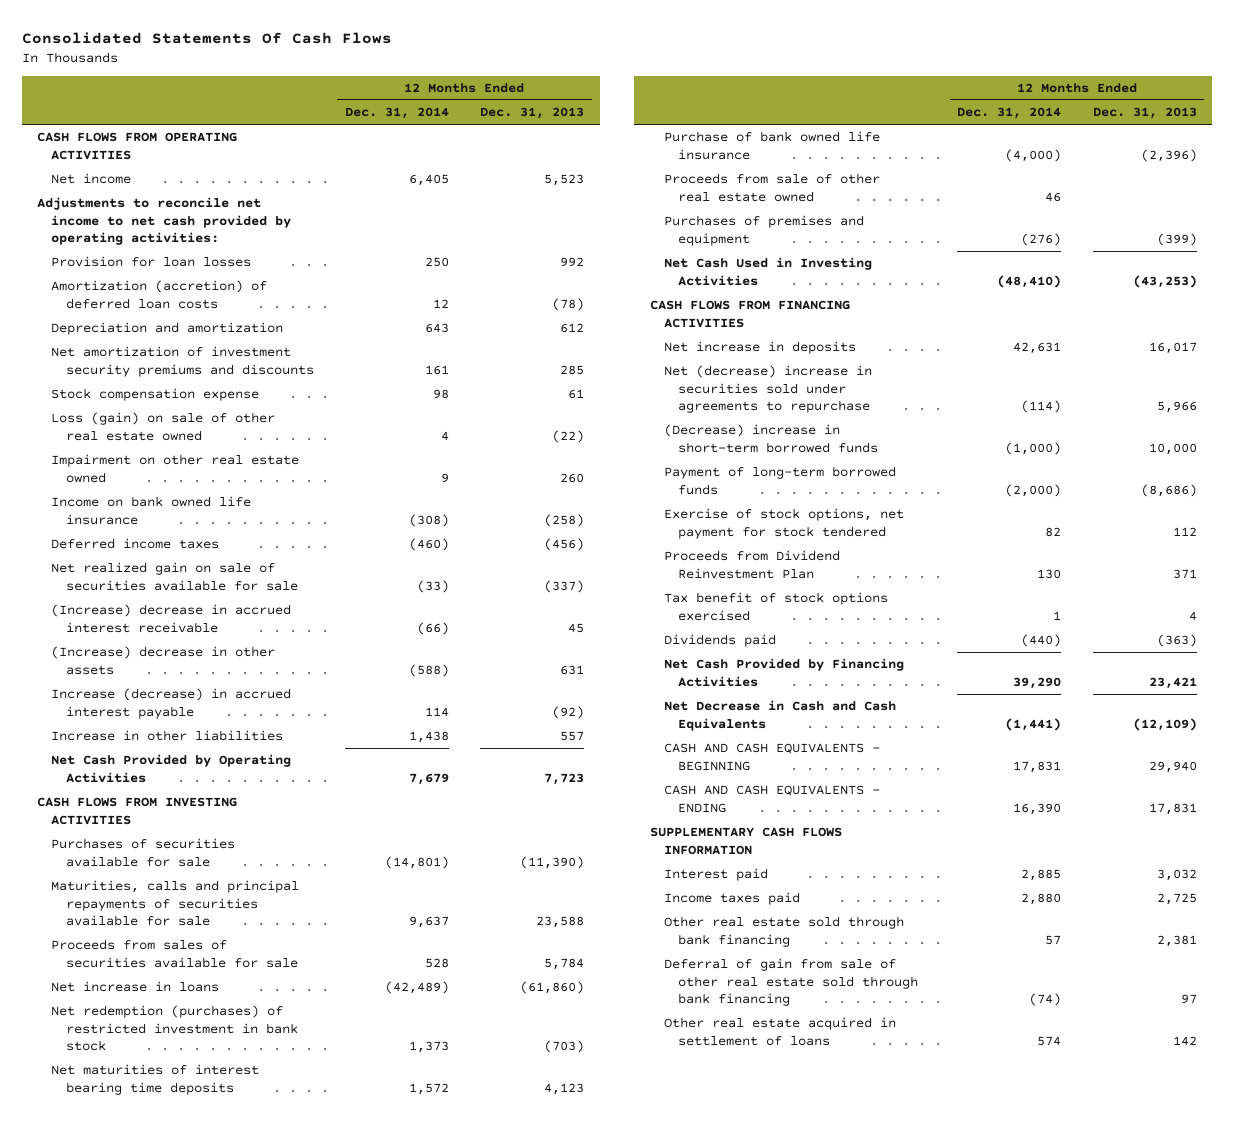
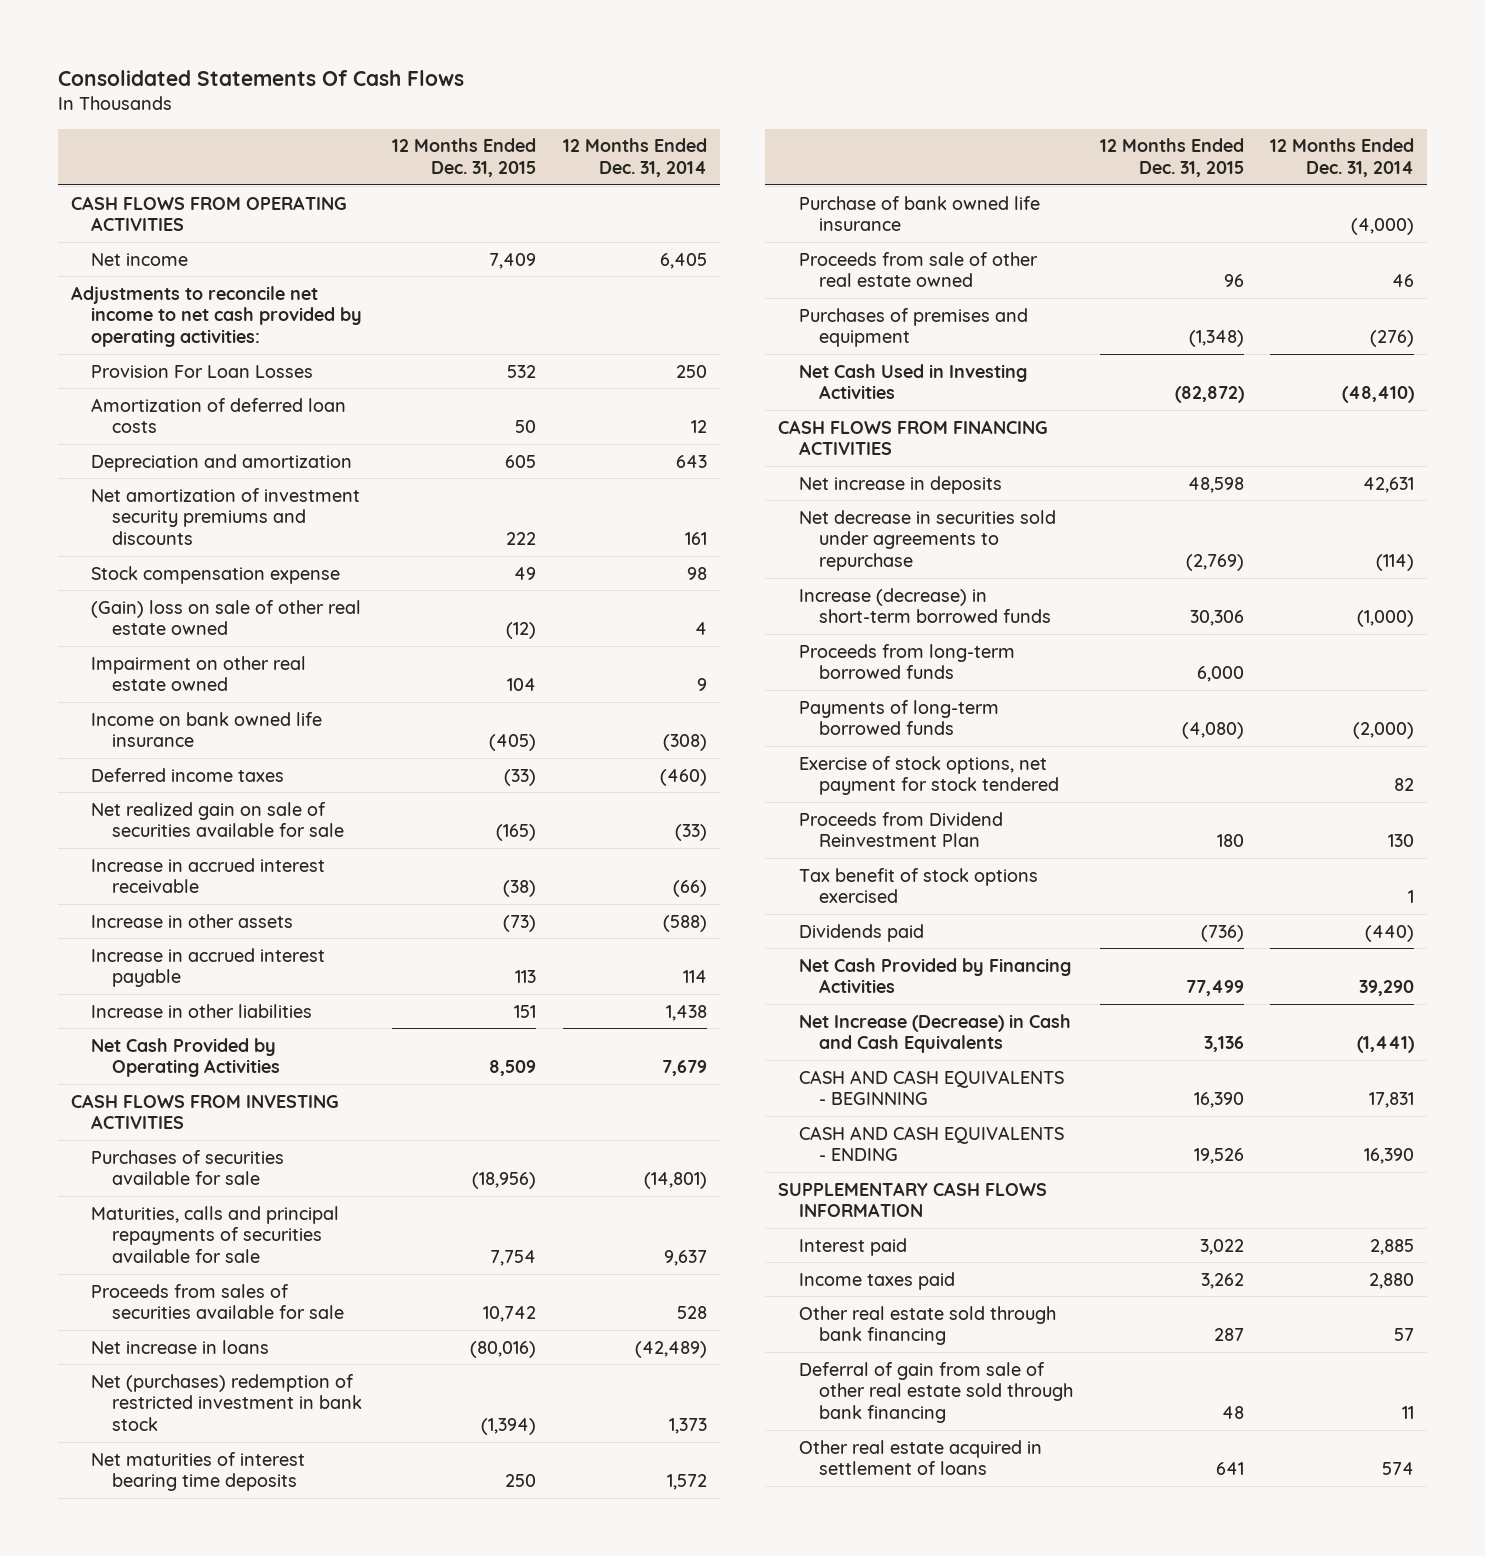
[480,107,585,120] Dec. 31, 2013 -> none
none -> [392,138,537,177] 12 Months Ended Dec. 31, 2015
[51,256,252,268] Provision for loan losses -> [91,364,314,378] Provision For Loan Losses
[51,280,268,309] Amortization (accretion) of deferred loan costs -> [91,397,347,434] Amortization of deferred loan costs
[51,412,276,441] Loss (gain) on sale of other real estate owned -> [91,599,362,636] (Gain) loss on sale of other real estate owned
[51,604,292,633] (Increase) decrease in accrued interest receivable -> [91,857,326,894] Increase in accrued interest receivable
[51,646,276,675] (Increase) decrease in other assets -> [91,913,294,928] Increase in other assets
[51,688,292,719] Increase (decrease) in accrued interest payable -> [91,947,326,988] Increase in accrued interest payable
[51,1005,298,1052] Net redemption (purchases) of restricted investment in bank stock -> [91,1373,362,1432] Net (purchases) redemption of restricted investment in bank stock
[664,365,873,414] Net (decrease) increase in securities sold under agreements to repurchase -> [798,509,1056,572] Net decrease in securities sold under agreements to repurchase
[664,424,879,453] (Decrease) increase in short-term borrowed funds -> [798,587,1052,624] Increase (decrease) in short-term borrowed funds
none -> [798,643,1015,680] Proceeds from long-term borrowed funds
[664,466,897,495] Payment of long-term borrowed funds -> [798,699,999,736] Payments of long-term borrowed funds
[664,700,897,731] Net Decrease in Cash and Cash Equivalents -> [798,1013,1071,1054] Net Increase (Decrease) in Cash and Cash Equivalents
[1029,993,1062,1007] (74) -> [1401,1406,1414,1420] 11

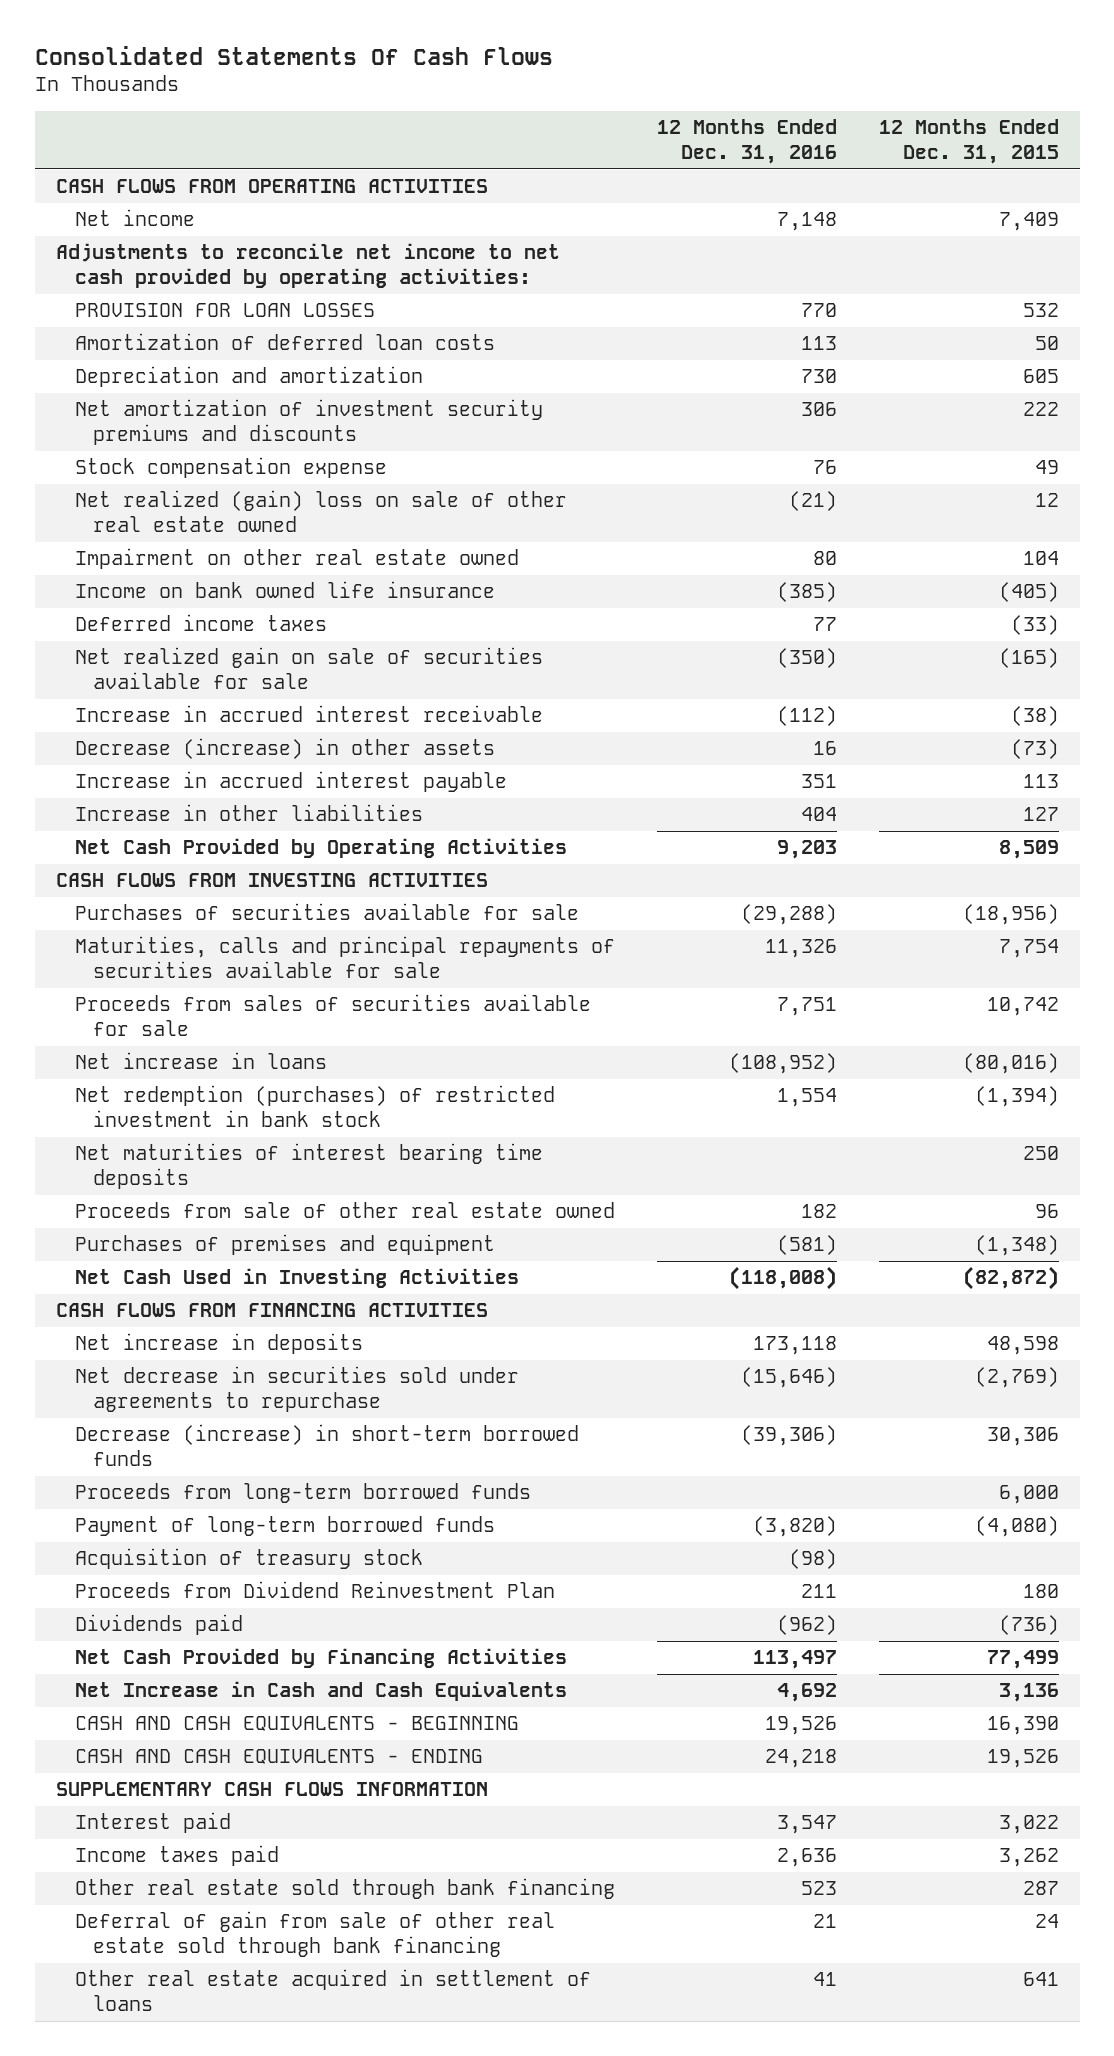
[562,138,707,177] 12 Months Ended Dec. 31, 2014 -> none
none -> [656,119,837,165] 12 Months Ended Dec. 31, 2016
[91,364,314,378] Provision For Loan Losses -> [74,303,375,318] PROVISION FOR LOAN LOSSES
[91,599,362,636] (Gain) loss on sale of other real estate owned -> [74,490,567,533] Net realized (gain) loss on sale of other real estate owned
[506,622,537,640] (12) -> [1034,493,1059,508] 12
[91,913,294,928] Increase in other assets -> [74,738,495,760] Decrease (increase) in other assets
[514,1004,537,1018] 151 -> [1022,807,1059,822] 127
[91,1373,362,1432] Net (purchases) redemption of restricted investment in bank stock -> [74,1085,555,1128] Net redemption (purchases) of restricted investment in bank stock
[798,195,1040,232] Purchase of bank owned life insurance -> none
[798,587,1052,624] Increase (decrease) in short-term borrowed funds -> [74,1424,579,1467] Decrease (increase) in short-term borrowed funds
[798,755,1060,796] Exercise of stock options, net payment for stock tendered -> none
[798,699,999,736] Payments of long-term borrowed funds -> [74,1516,495,1537] Payment of long-term borrowed funds
none -> [74,1548,423,1570] Acquisition of treasury stock
[798,867,1038,904] Tax benefit of stock options exercised -> none
[798,1013,1071,1054] Net Increase (Decrease) in Cash and Cash Equivalents -> [74,1681,567,1702] Net Increase in Cash and Cash Equivalents
[1221,1406,1244,1420] 48 -> [1034,1914,1059,1929] 24

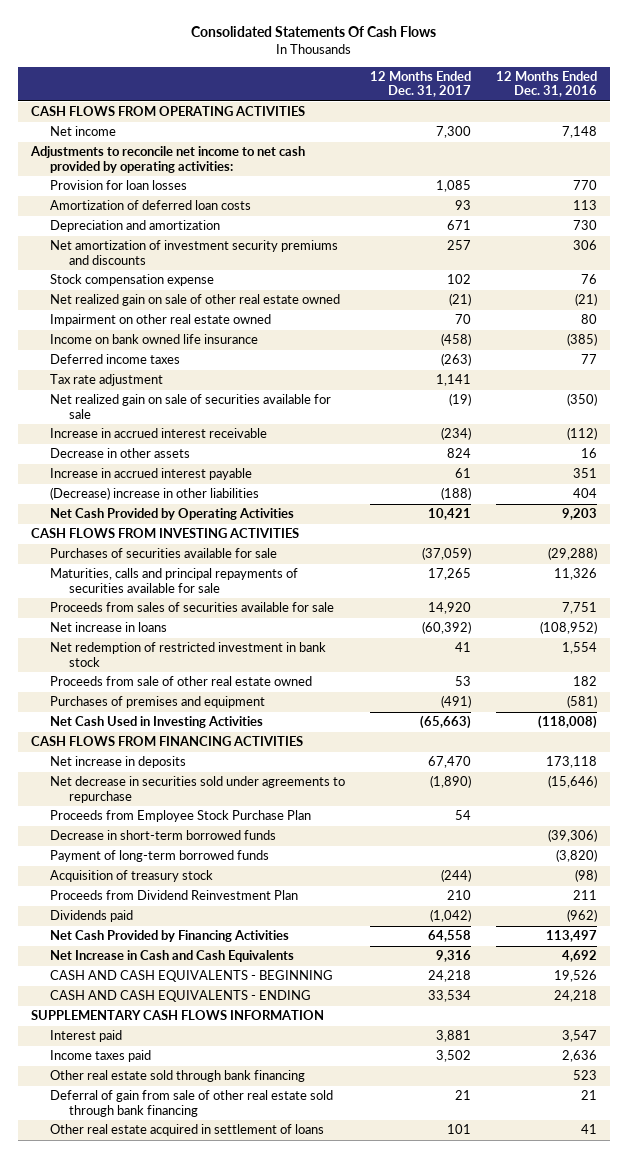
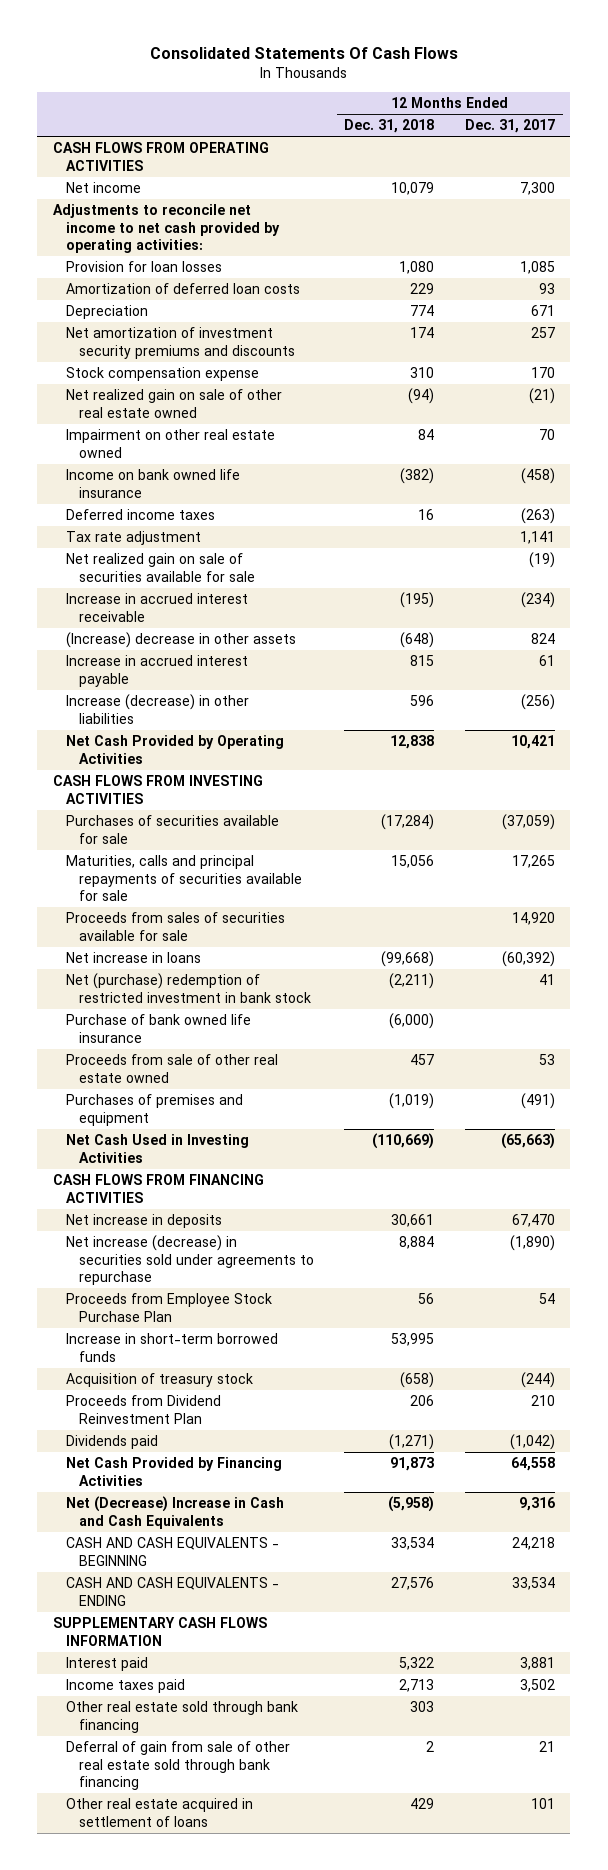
[496,70,598,98] 12 Months Ended Dec. 31, 2016 -> none
none -> [344,119,435,134] Dec. 31, 2018
[49,220,220,233] Depreciation and amortization -> [65,305,148,320] Depreciation
[447,274,472,285] 102 -> [531,367,556,379] 170
[49,448,190,459] Decrease in other assets -> [65,632,296,649] (Increase) decrease in other assets
[49,487,259,501] (Decrease) increase in other liabilities -> [65,694,249,724] Increase (decrease) in other liabilities
[441,487,472,501] (188) -> [521,694,556,711] (256)
[49,642,326,667] Net redemption of restricted investment in bank stock -> [65,973,311,1003] Net (purchase) redemption of restricted investment in bank stock
none -> [65,1014,251,1043] Purchase of bank owned life insurance
[49,776,345,803] Net decrease in securities sold under agreements to repurchase -> [65,1235,314,1286] Net increase (decrease) in securities sold under agreements to repurchase
[49,850,269,863] Payment of long-term borrowed funds -> none
[49,830,276,841] Decrease in short-term borrowed funds -> [65,1333,278,1362] Increase in short-term borrowed funds
[49,950,294,963] Net Increase in Cash and Cash Equivalents -> [65,1496,284,1529] Net (Decrease) Increase in Cash and Cash Equivalents

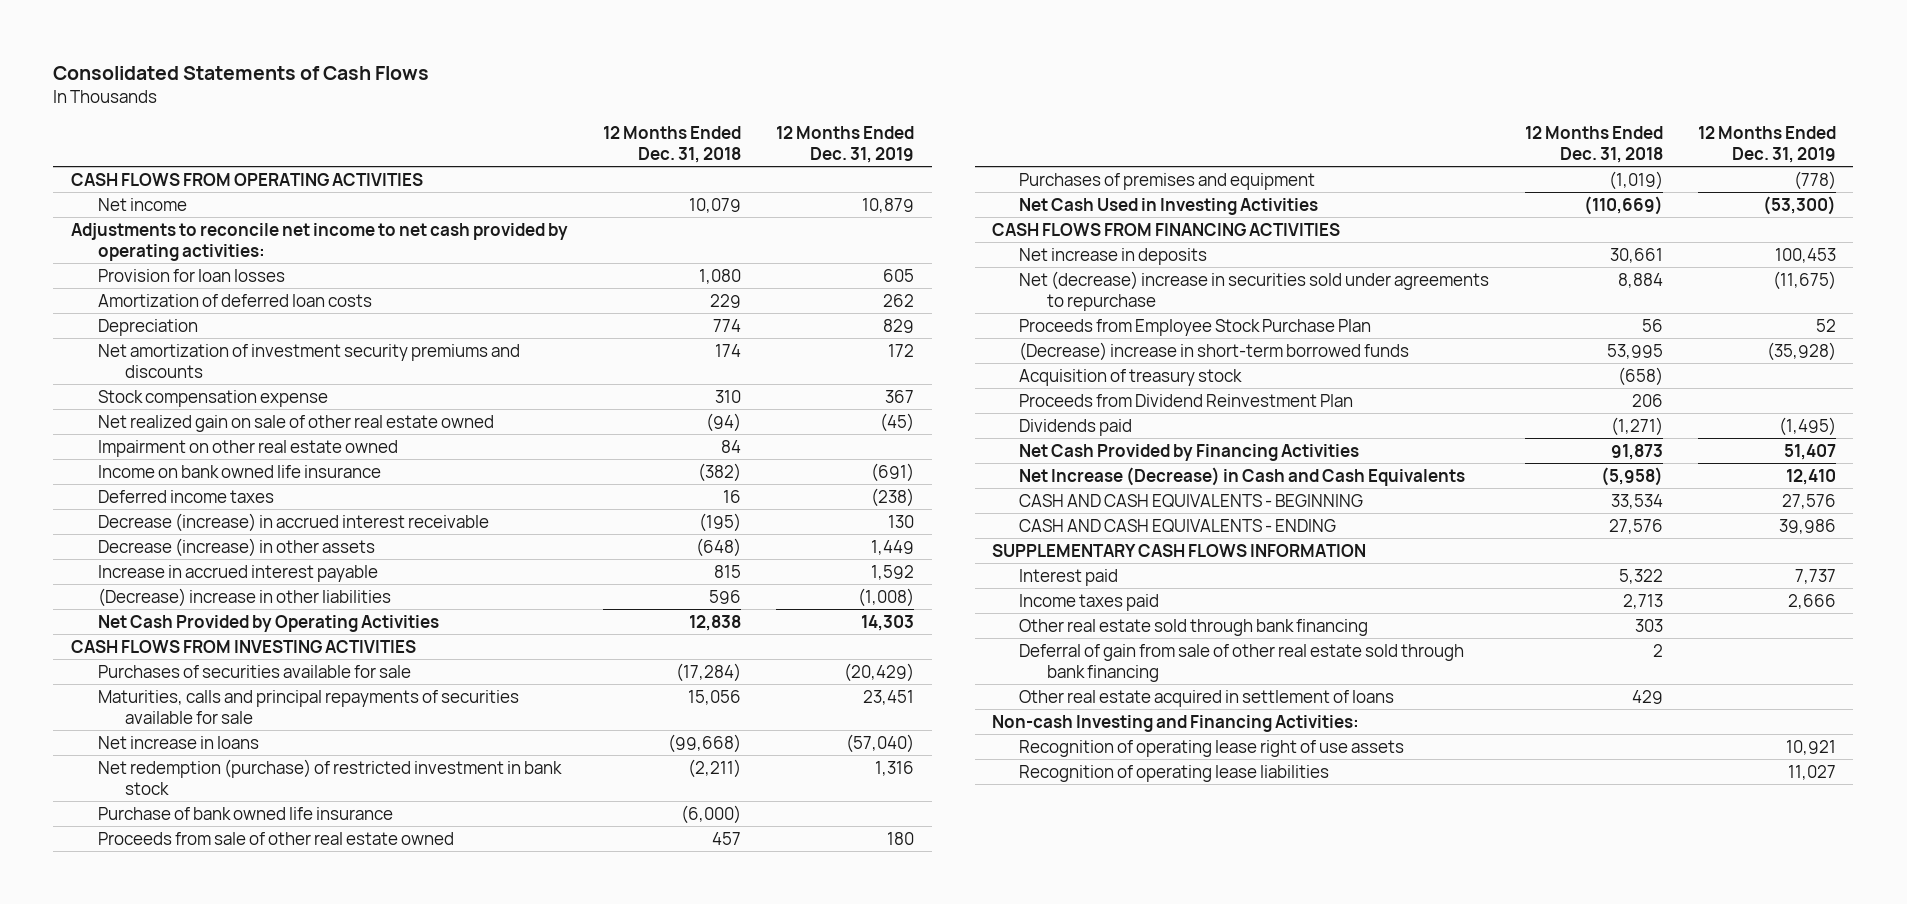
[149,47,458,60] Consolidated Statements Of Cash Flows -> [53,65,430,80] Consolidated Statements of Cash Flows
[465,119,556,134] Dec. 31, 2017 -> none
none -> [776,125,915,163] 12 Months Ended Dec. 31, 2019
[65,531,201,546] Tax rate adjustment -> none
[65,553,255,582] Net realized gain on sale of securities available for sale -> none
[65,593,248,622] Increase in accrued interest receivable -> [98,512,490,532] Decrease (increase) in accrued interest receivable
[65,632,296,649] (Increase) decrease in other assets -> [98,537,376,557] Decrease (increase) in other assets
[65,694,249,724] Increase (decrease) in other liabilities -> [98,587,392,607] (Decrease) increase in other liabilities
[65,912,285,941] Proceeds from sales of securities available for sale -> none
[65,973,311,1003] Net (purchase) redemption of restricted investment in bank stock -> [98,758,563,795] Net redemption (purchase) of restricted investment in bank stock
[65,1235,314,1286] Net increase (decrease) in securities sold under agreements to repurchase -> [1019,270,1490,311] Net (decrease) increase in securities sold under agreements to repurchase
[65,1333,278,1362] Increase in short-term borrowed funds -> [1019,341,1410,361] (Decrease) increase in short-term borrowed funds
[65,1496,284,1529] Net (Decrease) Increase in Cash and Cash Equivalents -> [1019,466,1466,486] Net Increase (Decrease) in Cash and Cash Equivalents
none -> [992,714,1360,732] Non-cash Investing and Financing Activities:
none -> [1019,739,1405,757] Recognition of operating lease right of use assets
none -> [1019,764,1330,782] Recognition of operating lease liabilities

